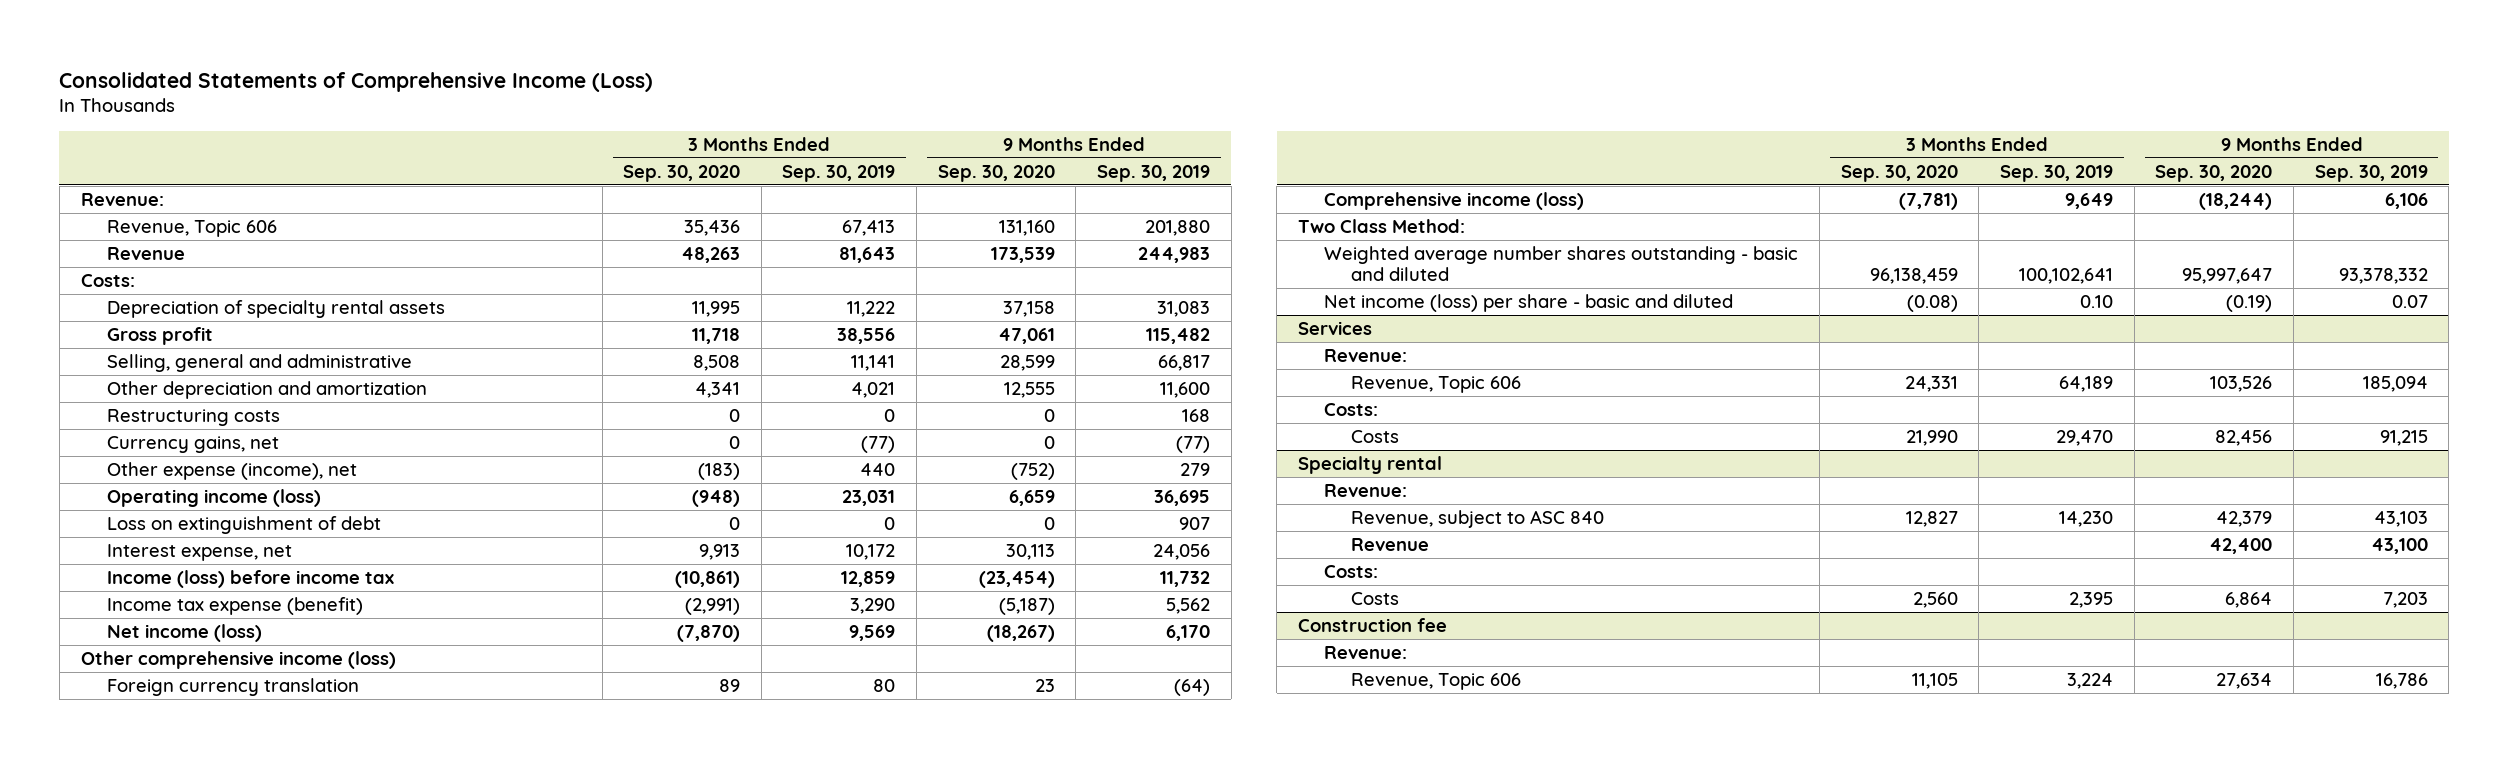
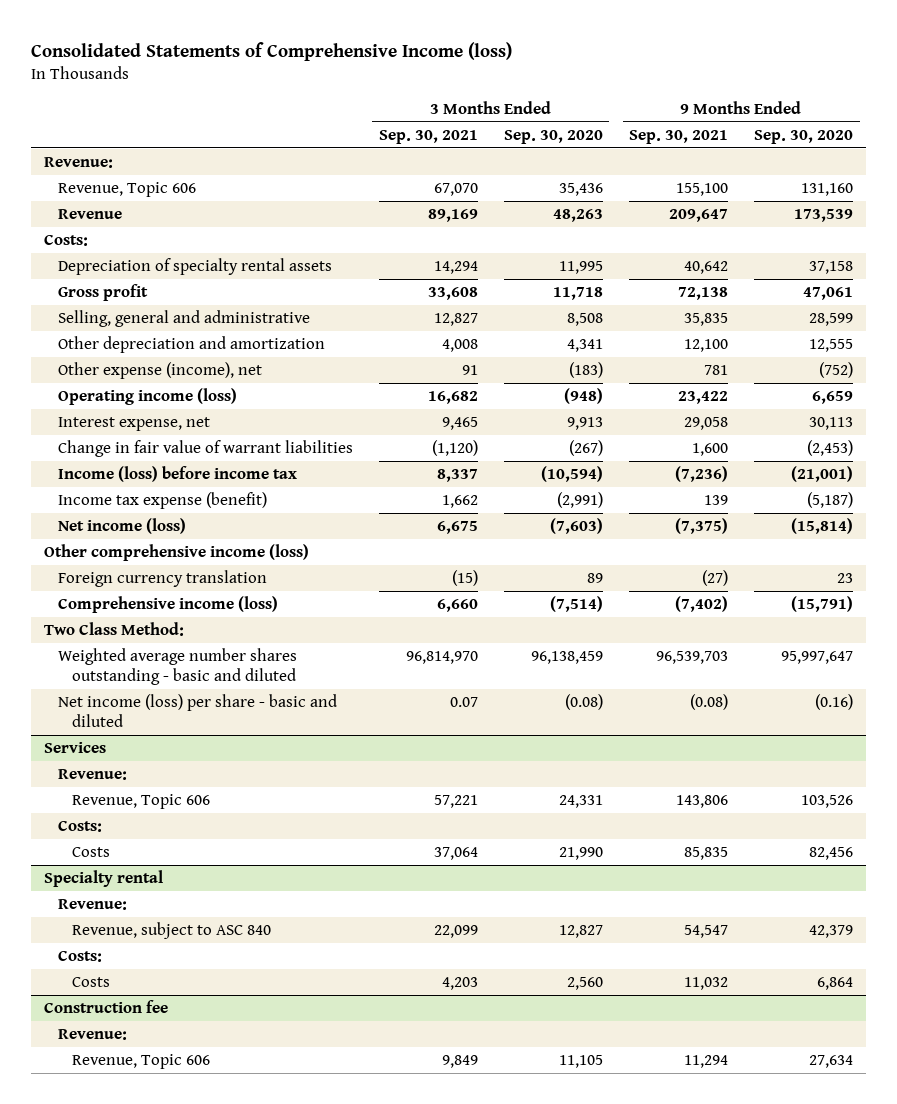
[59,71,654,92] Consolidated Statements of Comprehensive Income (Loss) -> [30,41,512,61] Consolidated Statements of Comprehensive Income (loss)
[782,164,896,182] Sep. 30, 2019 -> none
[1097,164,1211,182] Sep. 30, 2019 -> none
none -> [378,130,478,145] Sep. 30, 2021
none -> [629,130,729,145] Sep. 30, 2021
[106,408,280,426] Restructuring costs -> none
[106,435,279,453] Currency gains, net -> none
[106,515,381,534] Loss on extinguishment of debt -> none
none -> [57,440,353,458] Change in fair value of warrant liabilities
[675,570,741,588] (10,861) -> [540,466,603,483] (10,594)
[978,570,1055,588] (23,454) -> [791,466,854,483] (21,001)
[677,624,741,642] (7,870) -> [549,518,603,535] (7,603)
[986,624,1055,642] (18,267) -> [791,518,854,535] (15,814)
[1898,192,1958,210] (7,781) -> [549,596,603,613] (7,514)
[2199,192,2273,210] (18,244) -> [791,596,854,613] (15,791)
[2226,294,2273,312] (0.19) -> [815,694,854,711] (0.16)
[1350,537,1429,551] Revenue -> none

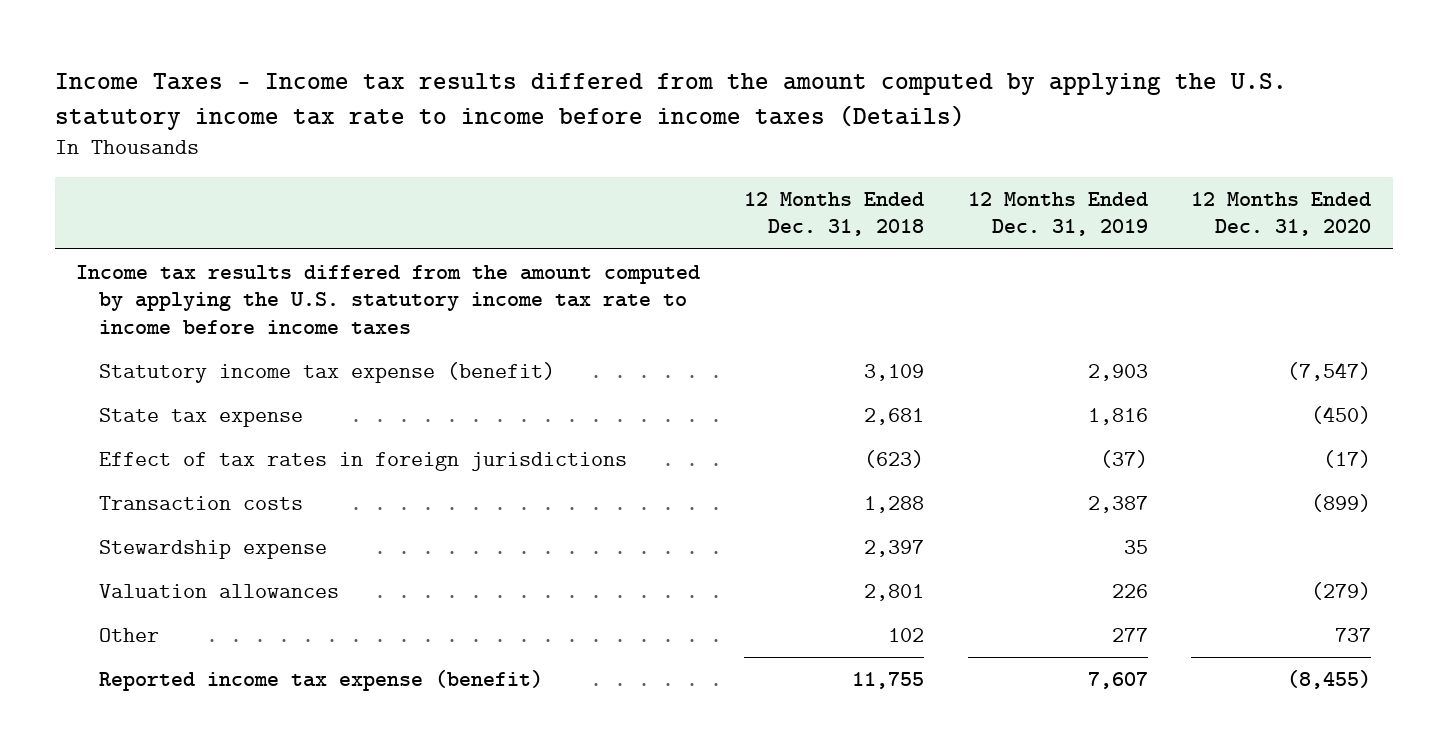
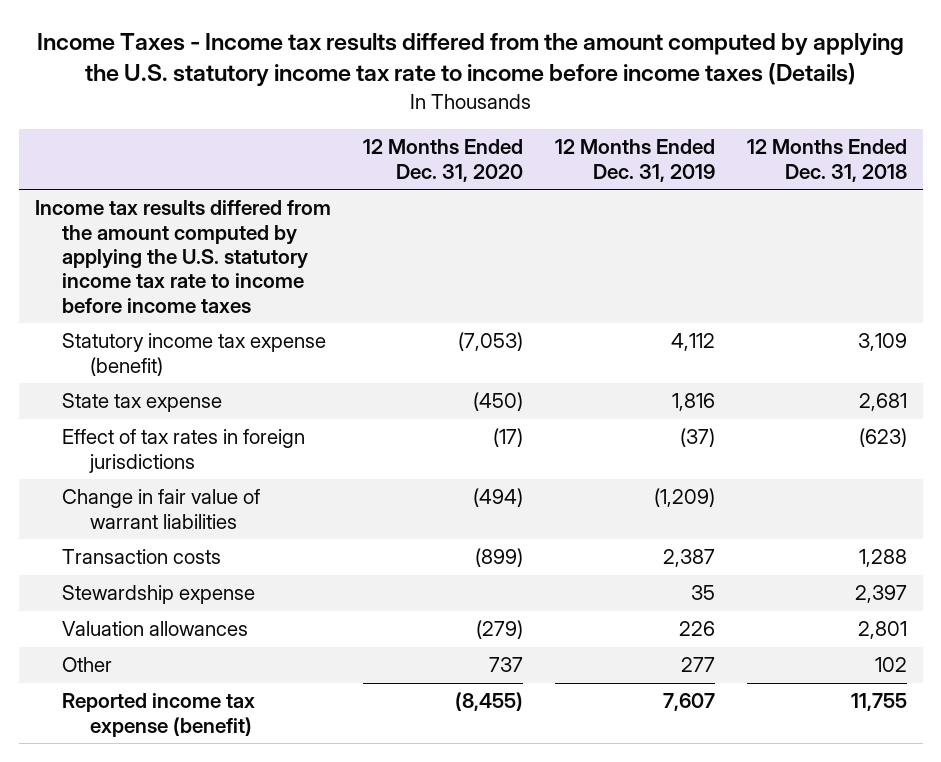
[1087,363,1148,381] 2,903 -> [670,333,715,352] 4,112
[1287,361,1372,381] (7,547) -> [457,332,523,352] (7,053)
none -> [62,489,261,529] Change in fair value of warrant liabilities

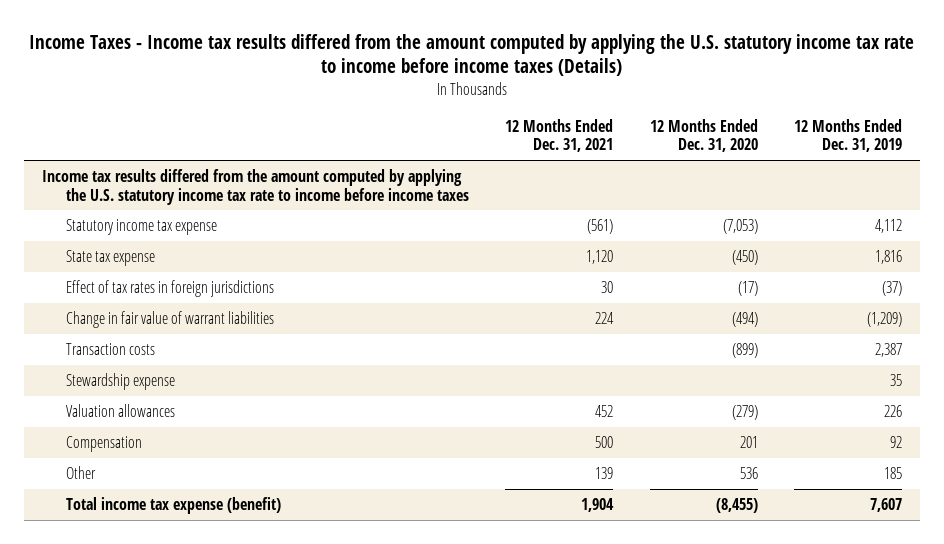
[746,139,907,182] 12 Months Ended Dec. 31, 2018 -> none
none -> [505,118,614,153] 12 Months Ended Dec. 31, 2021
[62,333,327,376] Statutory income tax expense (benefit) -> [65,219,217,236] Statutory income tax expense
none -> [65,436,142,453] Compensation
[488,657,523,673] 737 -> [739,467,758,480] 536
[680,657,715,673] 277 -> [884,467,903,480] 185
[62,693,256,737] Reported income tax expense (benefit) -> [65,497,281,515] Total income tax expense (benefit)

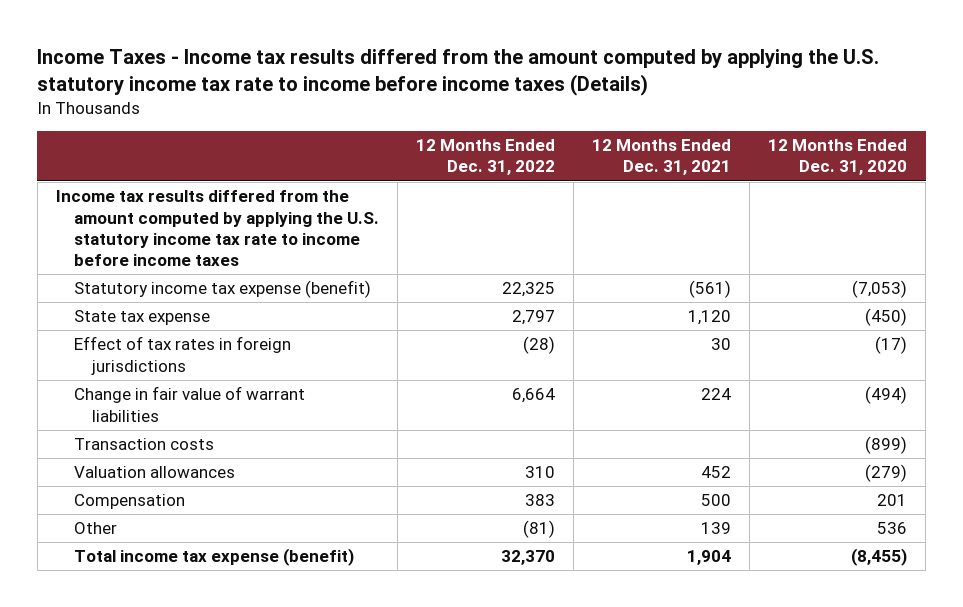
[794,118,903,153] 12 Months Ended Dec. 31, 2019 -> none
none -> [415,139,555,176] 12 Months Ended Dec. 31, 2022
[65,219,217,236] Statutory income tax expense -> [73,280,371,299] Statutory income tax expense (benefit)
[65,373,175,391] Stewardship expense -> none

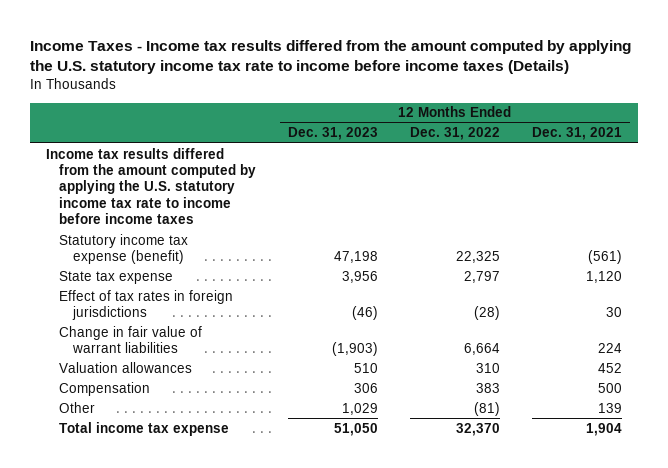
[768,139,908,176] 12 Months Ended Dec. 31, 2020 -> none
none -> [288,127,379,141] Dec. 31, 2023
[73,438,214,451] Transaction costs -> none
[73,548,354,567] Total income tax expense (benefit) -> [59,421,230,436] Total income tax expense

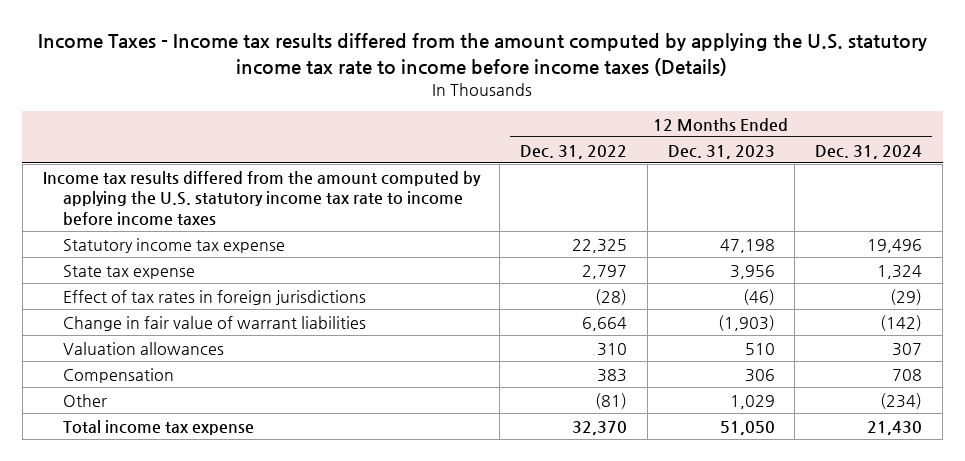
[532,127,623,141] Dec. 31, 2021 -> none
none -> [815,144,923,159] Dec. 31, 2024
[59,233,189,265] Statutory income tax expense (benefit) -> [63,237,286,253] Statutory income tax expense

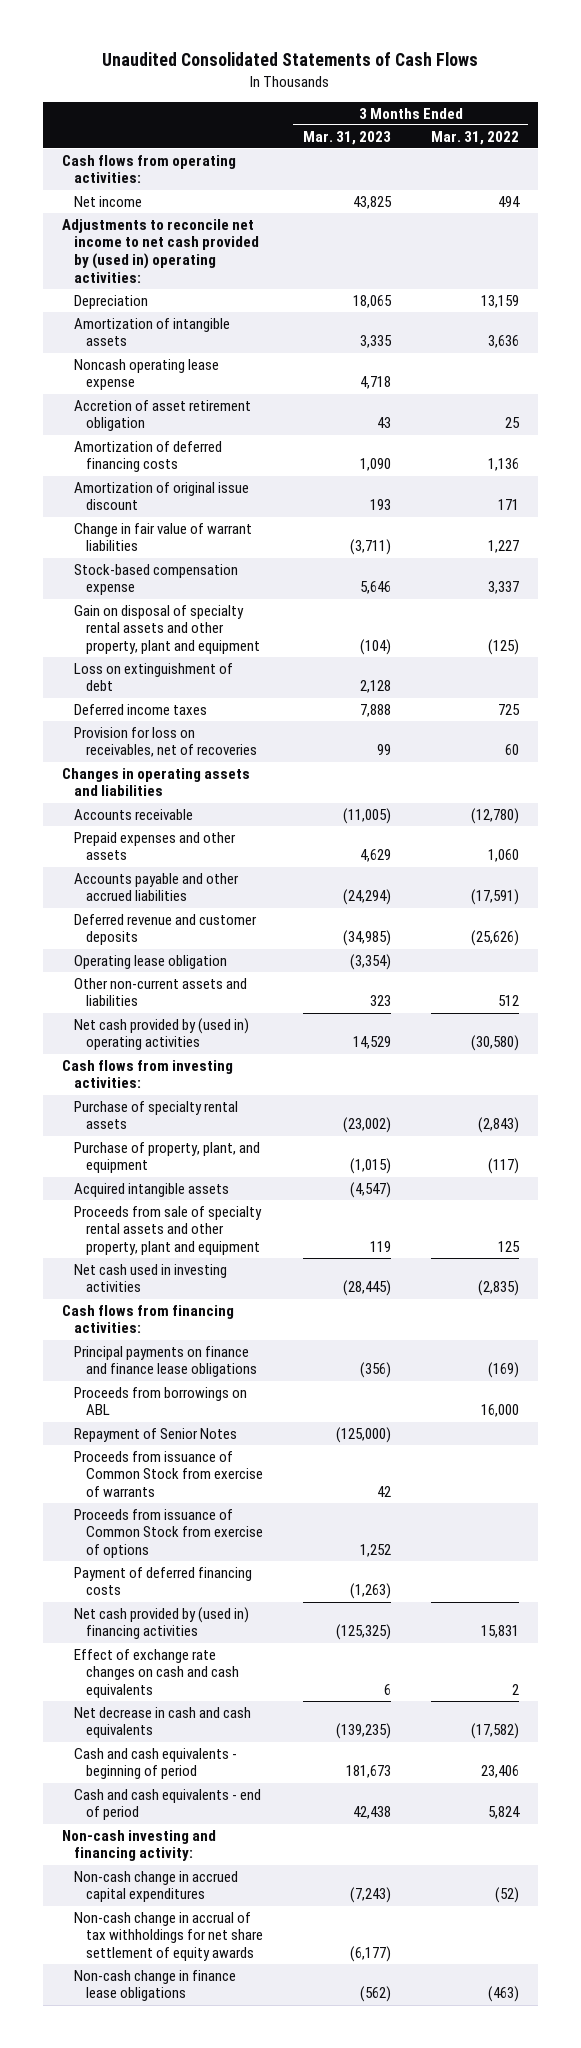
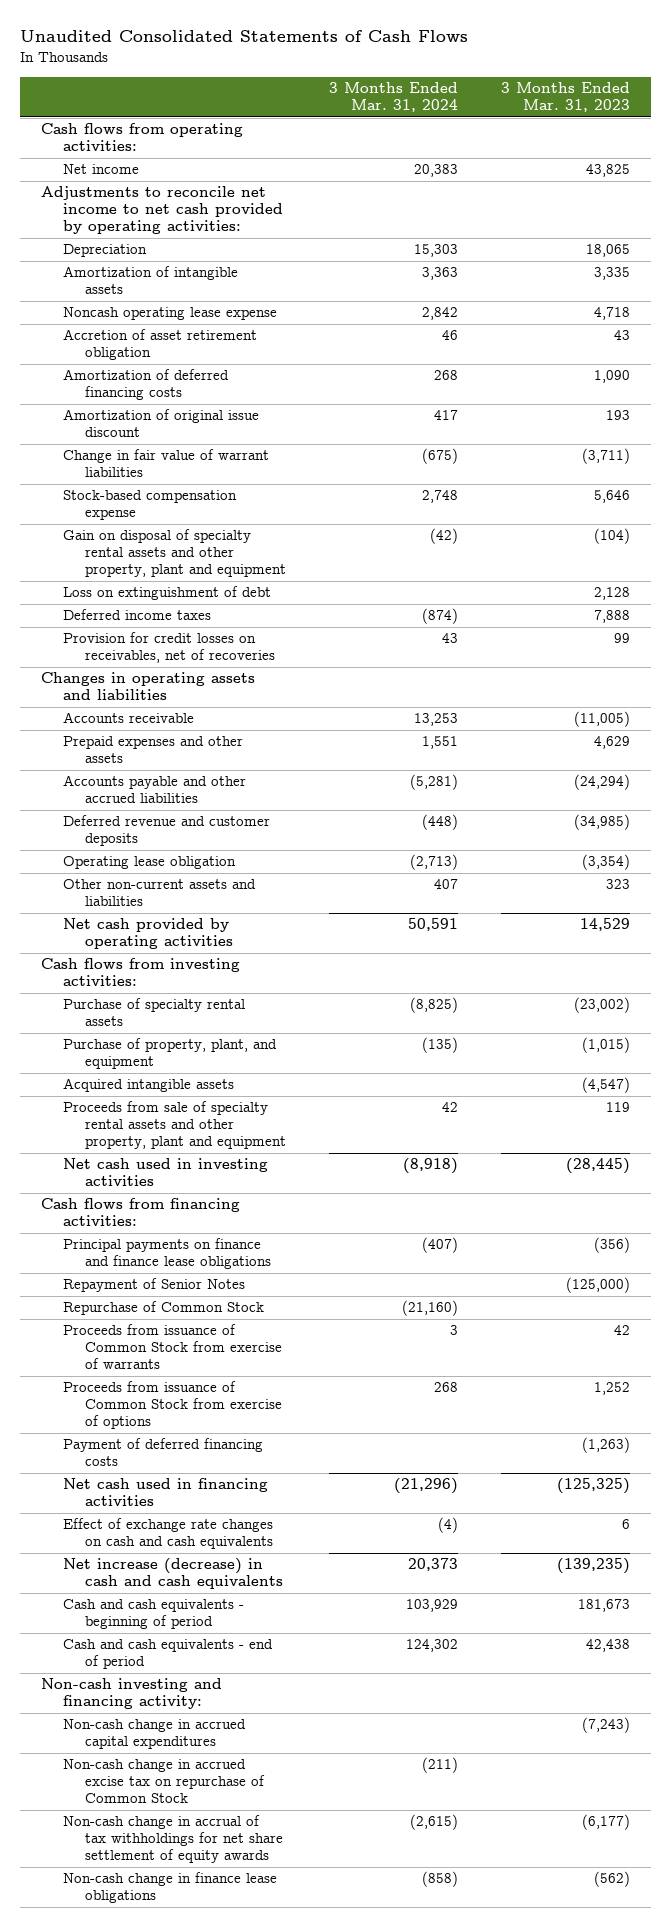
[430,130,519,145] Mar. 31, 2022 -> none
none -> [328,82,458,113] 3 Months Ended Mar. 31, 2024
[62,218,260,283] Adjustments to reconcile net income to net cash provided by (used in) operating activities: -> [41,186,284,235] Adjustments to reconcile net income to net cash provided by operating activities:
[74,726,257,758] Provision for loss on receivables, net of recoveries -> [63,632,275,664] Provision for credit losses on receivables, net of recoveries
[74,1017,250,1051] Net cash provided by (used in) operating activities -> [63,918,233,950] Net cash provided by operating activities
[74,1386,248,1416] Proceeds from borrowings on ABL -> none
none -> [63,1301,265,1316] Repurchase of Common Stock
[74,1606,250,1640] Net cash provided by (used in) financing activities -> [63,1478,269,1507] Net cash used in financing activities
[74,1706,252,1739] Net decrease in cash and cash equivalents -> [63,1558,283,1590] Net increase (decrease) in cash and cash equivalents
none -> [63,1759,265,1804] Non-cash change in accrued excise tax on repurchase of Common Stock

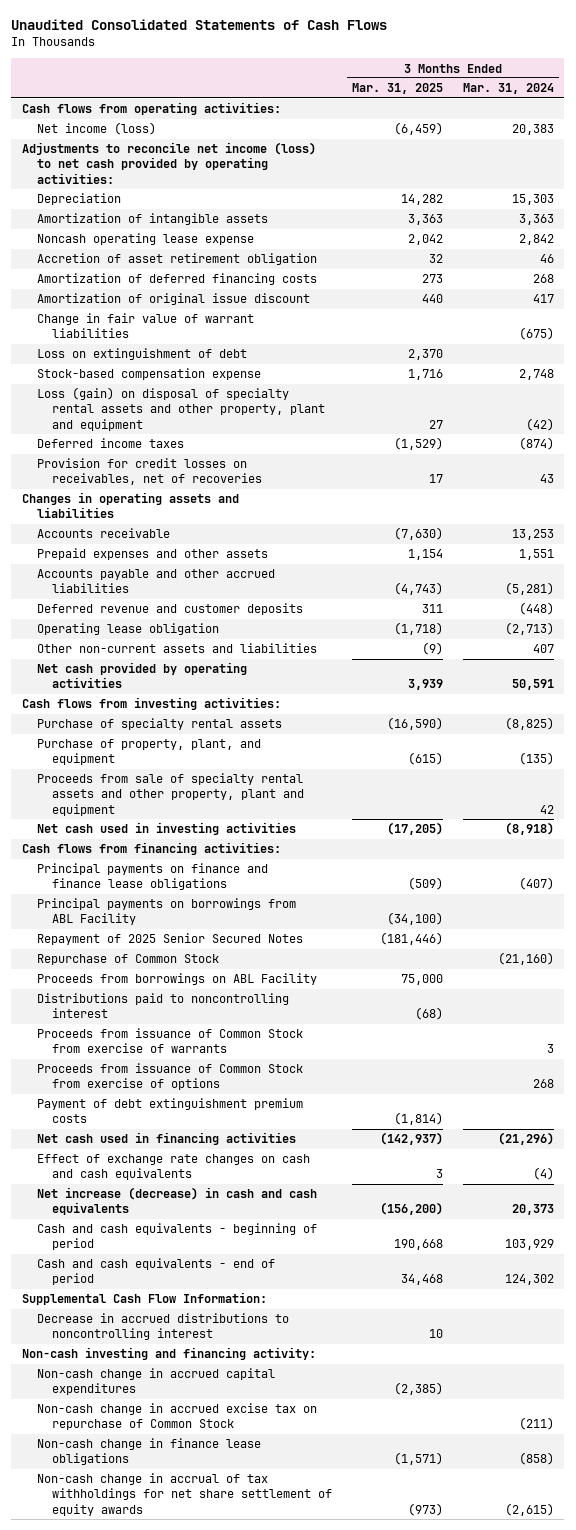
[500,82,630,113] 3 Months Ended Mar. 31, 2023 -> none
none -> [351,83,443,95] Mar. 31, 2025
[63,164,140,175] Net income -> [36,122,156,136] Net income (loss)
[41,186,284,235] Adjustments to reconcile net income to net cash provided by operating activities: -> [21,142,316,184] Adjustments to reconcile net income (loss) to net cash provided by operating activities:
[63,529,286,578] Gain on disposal of specialty rental assets and other property, plant and equipment -> none
[63,490,238,521] Stock-based compensation expense -> [36,368,261,381] Stock-based compensation expense
none -> [36,387,325,431] Loss (gain) on disposal of specialty rental assets and other property, plant and equipment
[63,1078,235,1093] Acquired intangible assets -> none
none -> [36,898,296,926] Principal payments on borrowings from ABL Facility
[63,1278,246,1293] Repayment of Senior Notes -> [36,933,303,946] Repayment of 2025 Senior Secured Notes
none -> [36,973,317,986] Proceeds from borrowings on ABL Facility
none -> [36,993,289,1019] Distributions paid to noncontrolling interest
[63,1438,264,1467] Payment of deferred financing costs -> none
none -> [36,1098,303,1124] Payment of debt extinguishment premium costs
none -> [21,1292,267,1306] Supplemental Cash Flow Information:
none -> [36,1313,289,1341] Decrease in accrued distributions to noncontrolling interest
[63,1815,283,1864] Non-cash change in accrual of tax withholdings for net share settlement of equity awards -> [36,1473,332,1516] Non-cash change in accrual of tax withholdings for net share settlement of equity awards

